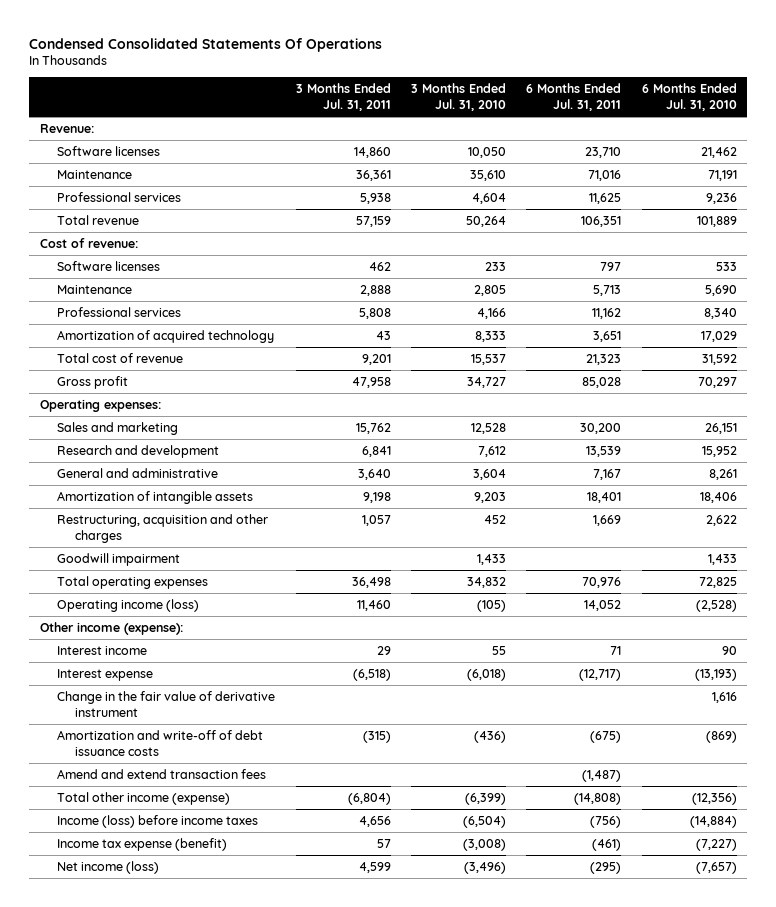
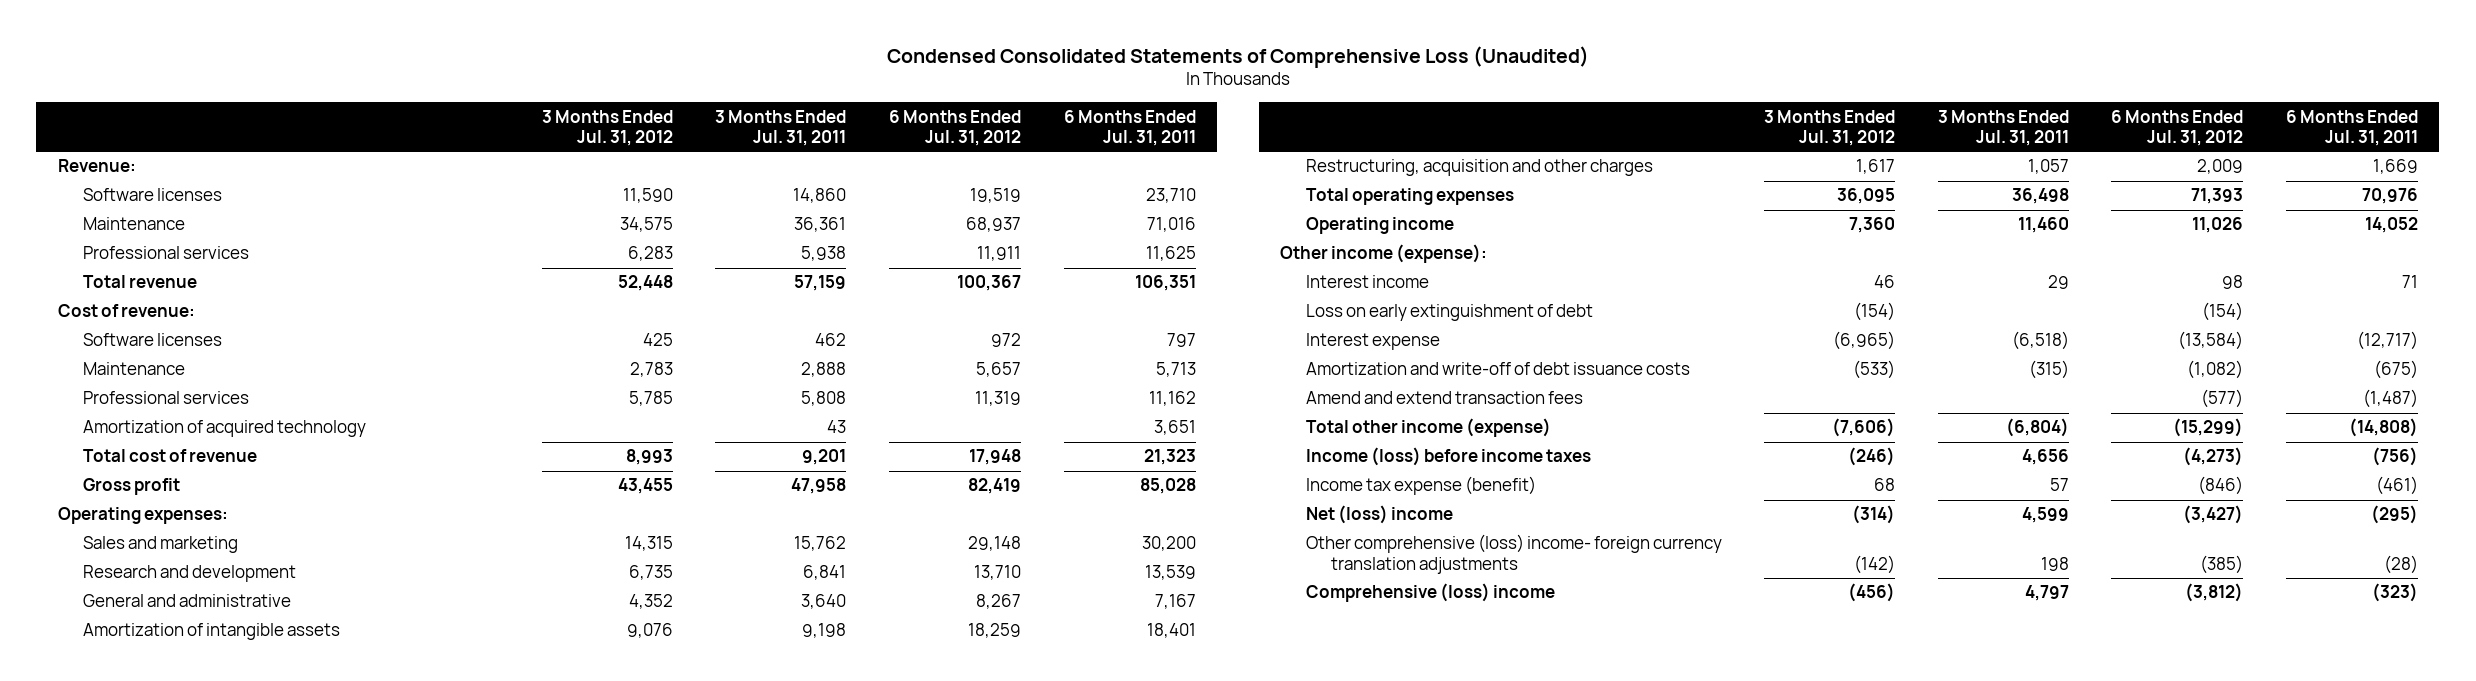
[29,37,383,52] Condensed Consolidated Statements Of Operations -> [886,45,1589,68] Condensed Consolidated Statements of Comprehensive Loss (Unaudited)
[410,83,506,112] 3 Months Ended Jul. 31, 2010 -> none
[641,83,737,112] 6 Months Ended Jul. 31, 2010 -> none
none -> [541,109,673,147] 3 Months Ended Jul. 31, 2012
none -> [888,109,1021,147] 6 Months Ended Jul. 31, 2012
[57,552,181,566] Goodwill impairment -> none
[57,598,200,612] Operating income (loss) -> [1305,217,1454,235] Operating income
none -> [1305,304,1593,322] Loss on early extinguishment of debt
[57,690,276,717] Change in the fair value of derivative instrument -> none
[57,860,160,874] Net income (loss) -> [1305,505,1453,525] Net (loss) income
none -> [1305,534,1722,574] Other comprehensive (loss) income- foreign currency translation adjustments
none -> [1305,583,1555,603] Comprehensive (loss) income

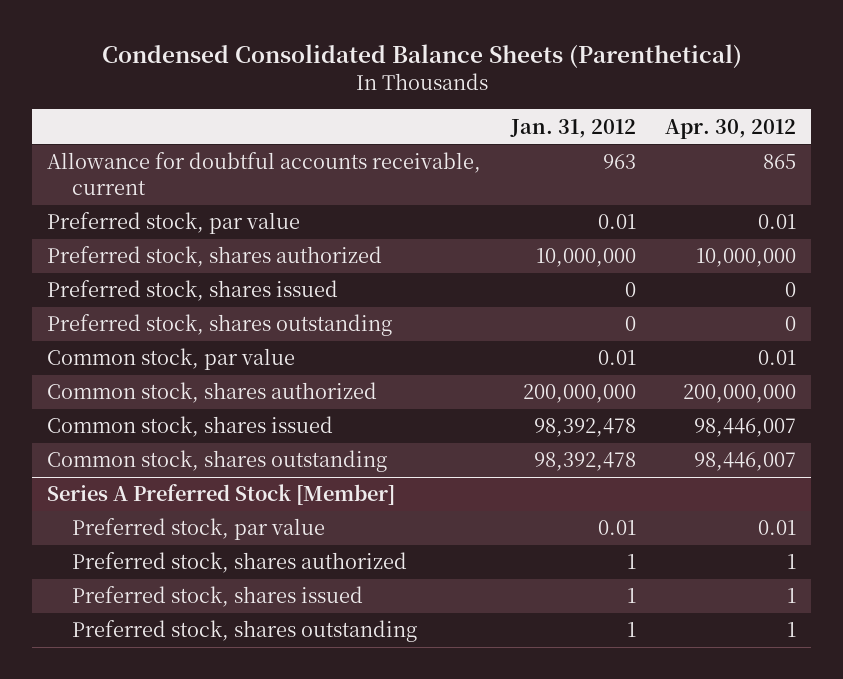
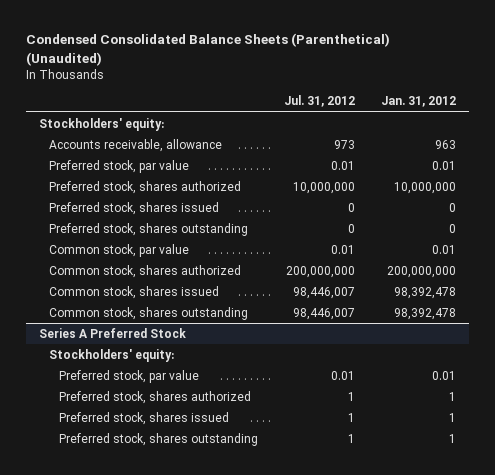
[101,43,742,68] Condensed Consolidated Balance Sheets (Parenthetical) -> [26,33,391,66] Condensed Consolidated Balance Sheets (Parenthetical) (Unaudited)
[665,118,797,139] Apr. 30, 2012 -> none
none -> [284,95,356,108] Jul. 31, 2012
none -> [39,117,165,131] Stockholders' equity:
[46,152,481,195] Allowance for doubtful accounts receivable, current -> [49,138,223,152] Accounts receivable, allowance
[46,484,395,506] Series A Preferred Stock [Member] -> [39,327,187,338] Series A Preferred Stock
none -> [49,348,175,362] Stockholders' equity:

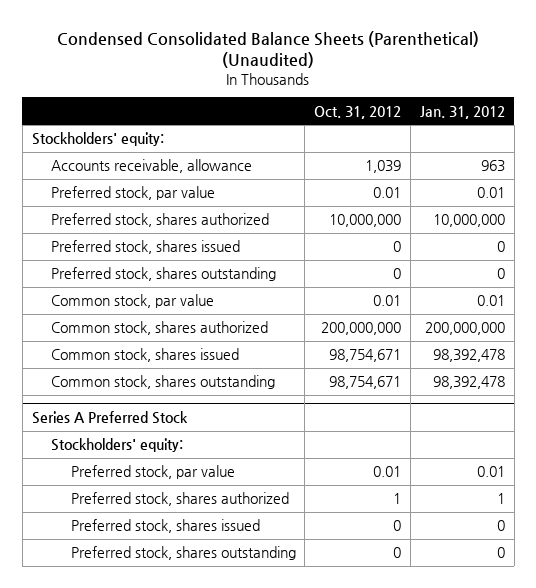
[284,95,356,108] Jul. 31, 2012 -> none
none -> [314,105,402,119] Oct. 31, 2012
[449,412,457,422] 1 -> [496,520,505,532] 0
[449,433,457,443] 1 -> [496,547,505,559] 0

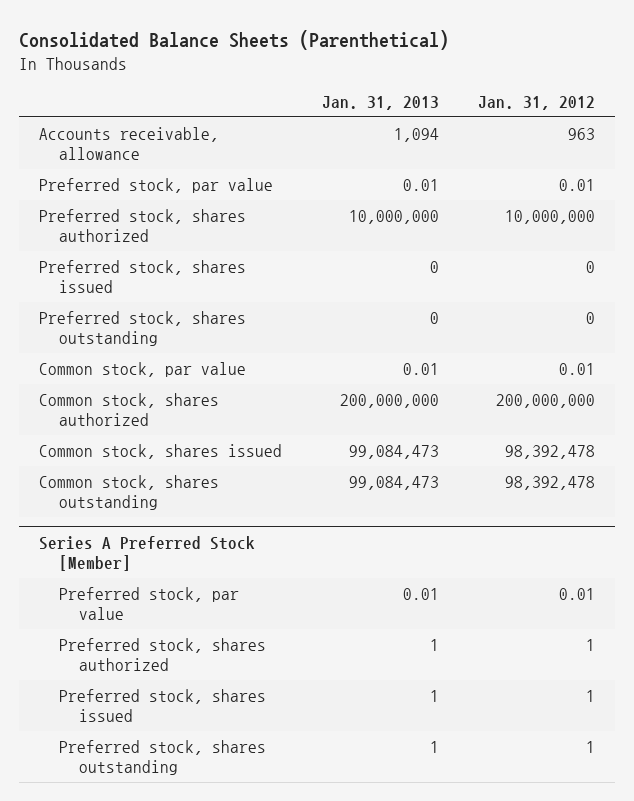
[57,30,480,68] Condensed Consolidated Balance Sheets (Parenthetical) (Unaudited) -> [19,29,450,50] Consolidated Balance Sheets (Parenthetical)
[314,105,402,119] Oct. 31, 2012 -> none
none -> [321,95,439,110] Jan. 31, 2013
[31,132,164,147] Stockholders' equity: -> none
[51,438,184,453] Stockholders' equity: -> none
[31,411,188,425] Series A Preferred Stock -> [38,535,255,571] Series A Preferred Stock [Member]
[496,520,505,532] 0 -> [586,689,596,702] 1
[496,547,505,559] 0 -> [586,740,596,753] 1

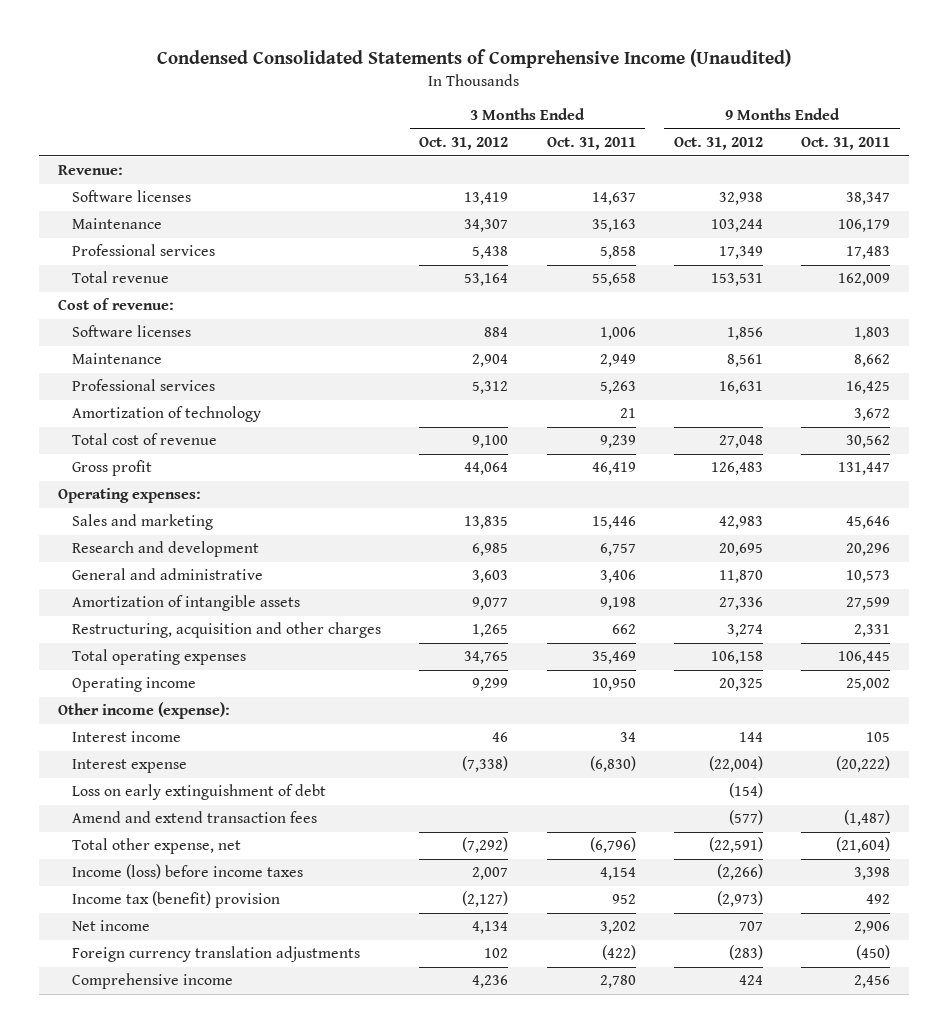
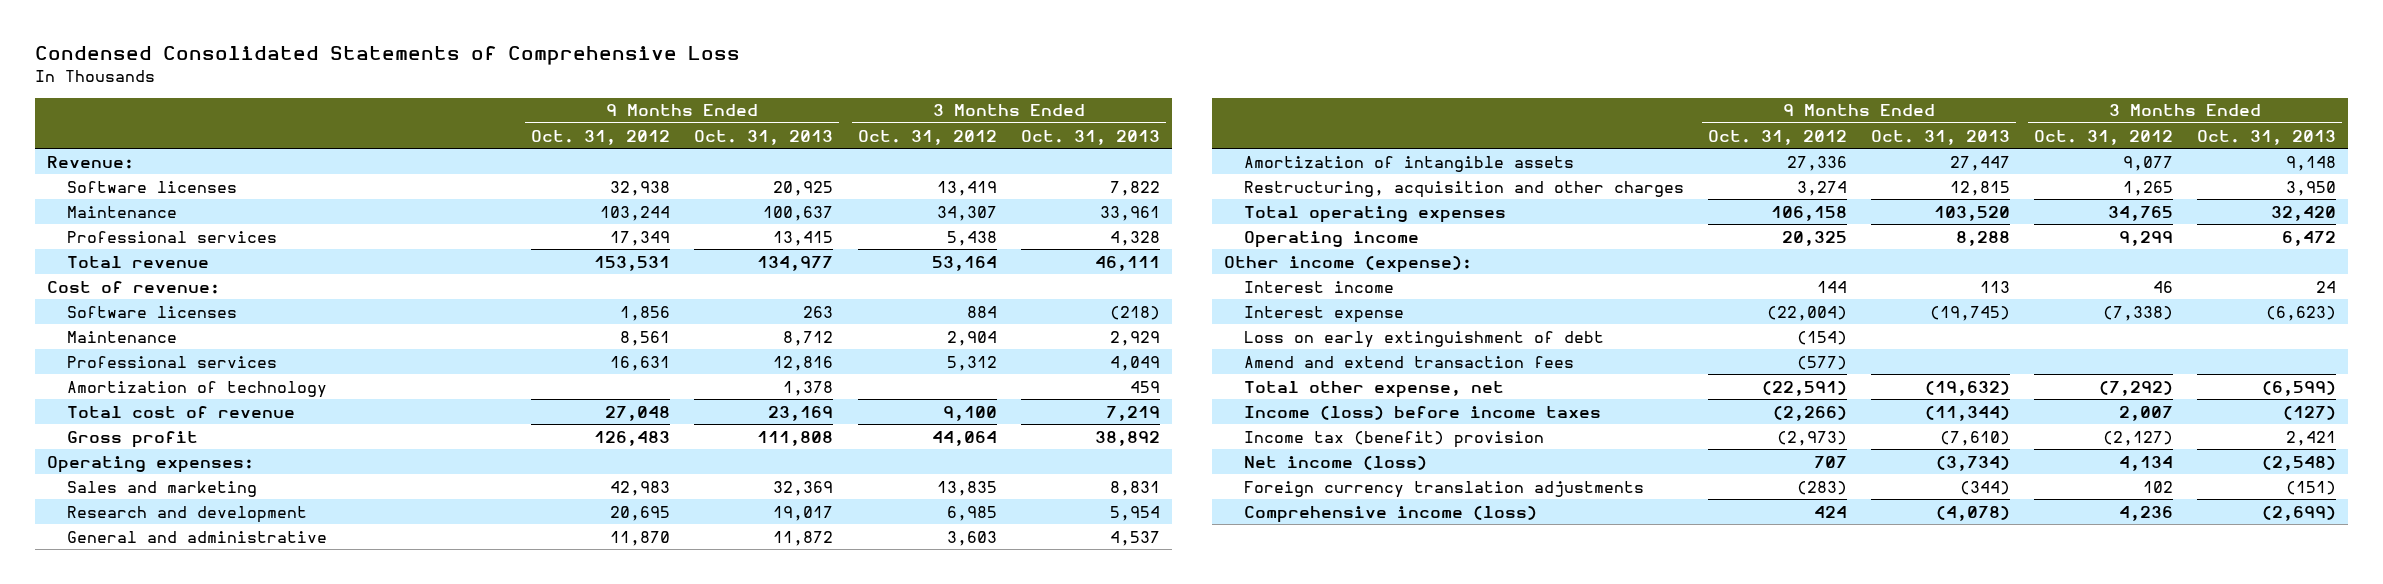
[157,48,792,68] Condensed Consolidated Statements of Comprehensive Income (Unaudited) -> [35,45,741,65] Condensed Consolidated Statements of Comprehensive Loss
[546,137,636,151] Oct. 31, 2011 -> none
[801,137,891,151] Oct. 31, 2011 -> none
none -> [694,129,834,145] Oct. 31, 2013
none -> [1020,129,1160,145] Oct. 31, 2013
[71,920,150,932] Net income -> [1243,455,1427,470] Net income (loss)
[71,973,233,990] Comprehensive income -> [1243,505,1537,523] Comprehensive income (loss)

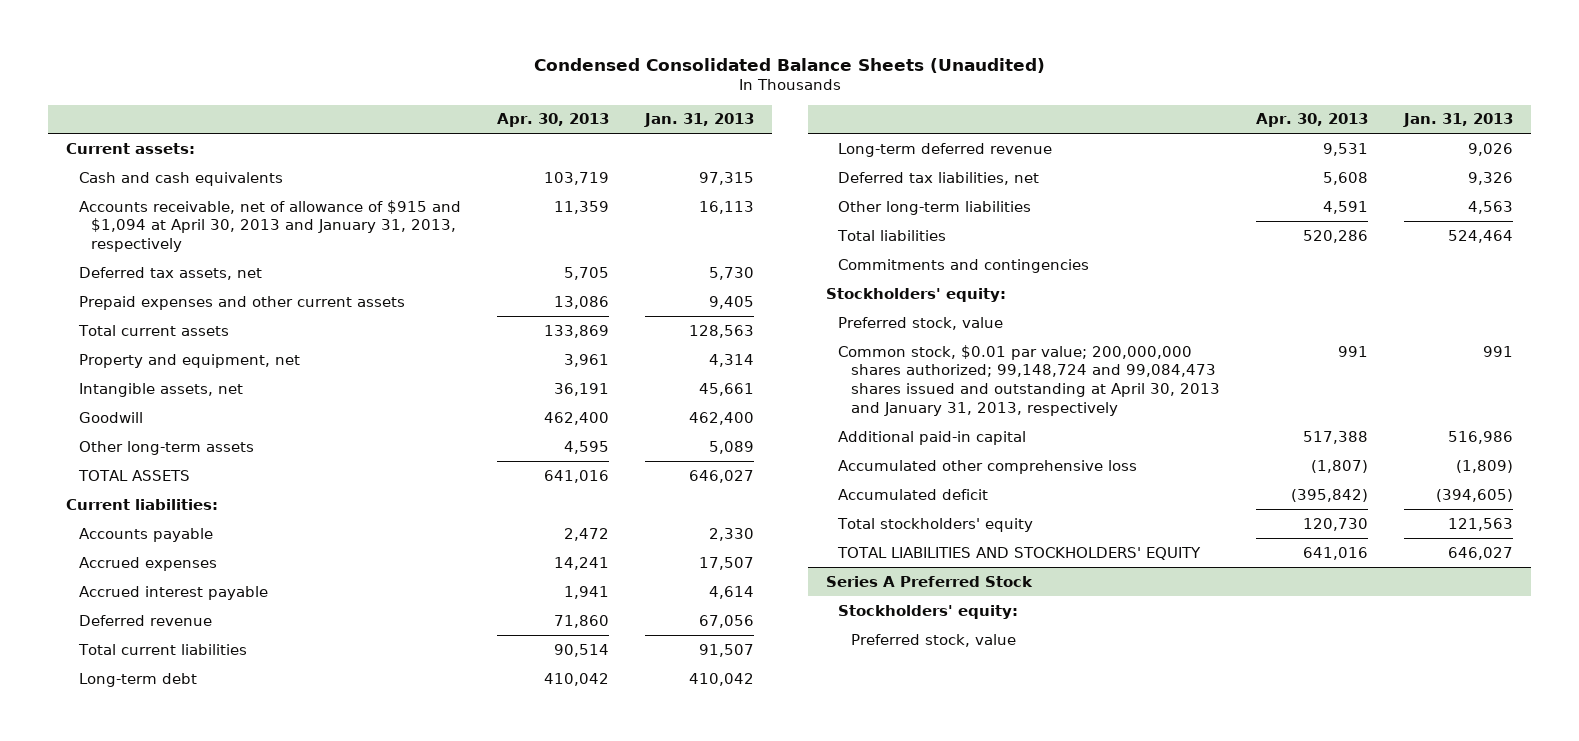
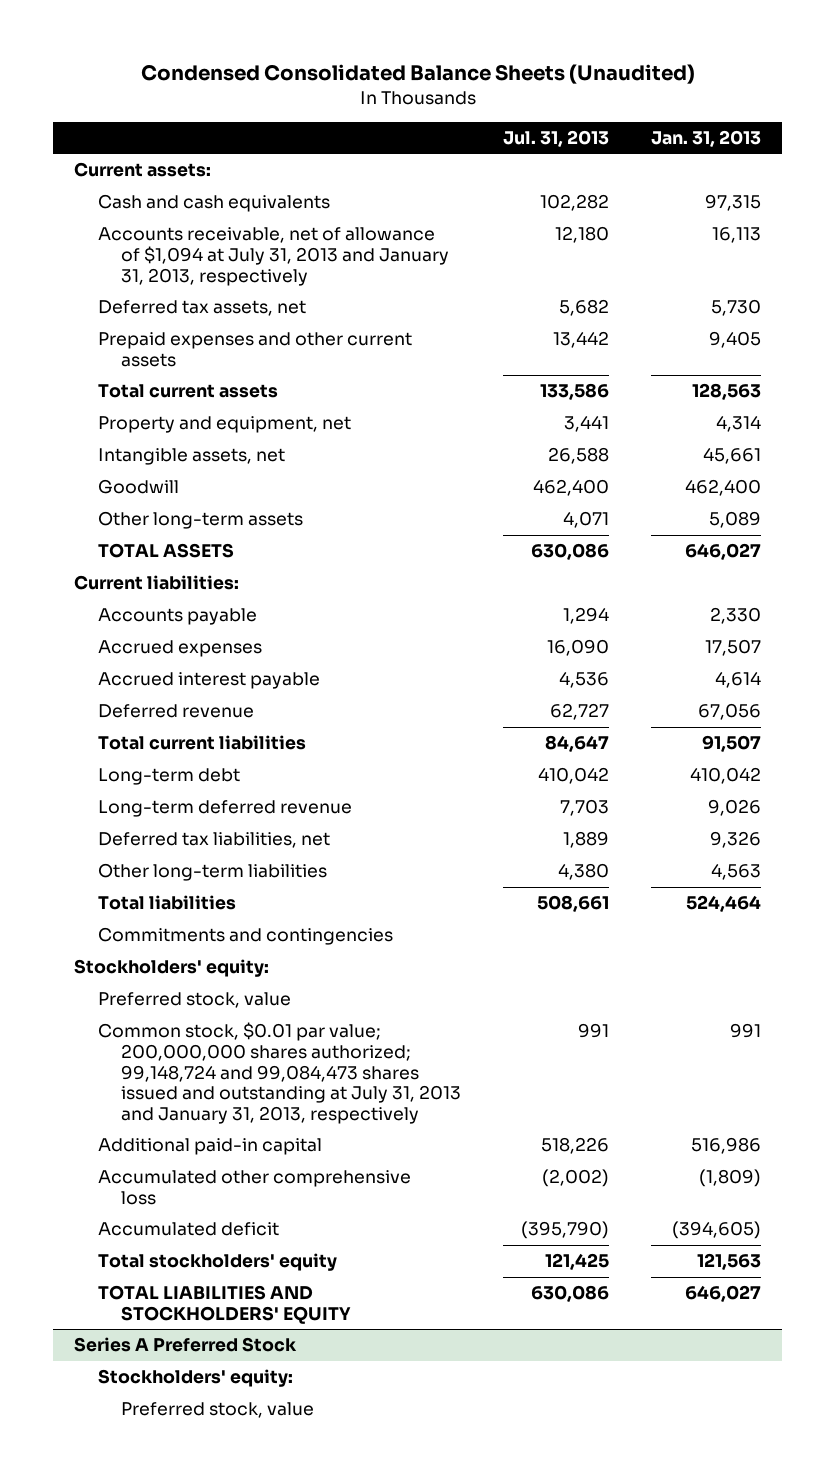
[496,113,609,128] Apr. 30, 2013 -> none
none -> [503,129,610,147] Jul. 31, 2013
[78,199,461,253] Accounts receivable, net of allowance of $915 and $1,094 at April 30, 2013 and January 31, 2013, respectively -> [97,227,450,286] Accounts receivable, net of allowance of $1,094 at July 31, 2013 and January 31, 2013, respectively
[838,344,1220,416] Common stock, $0.01 par value; 200,000,000 shares authorized; 99,148,724 and 99,084,473 shares issued and outstanding at April 30, 2013 and January 31, 2013, respectively -> [97,1022,462,1124] Common stock, $0.01 par value; 200,000,000 shares authorized; 99,148,724 and 99,084,473 shares issued and outstanding at July 31, 2013 and January 31, 2013, respectively

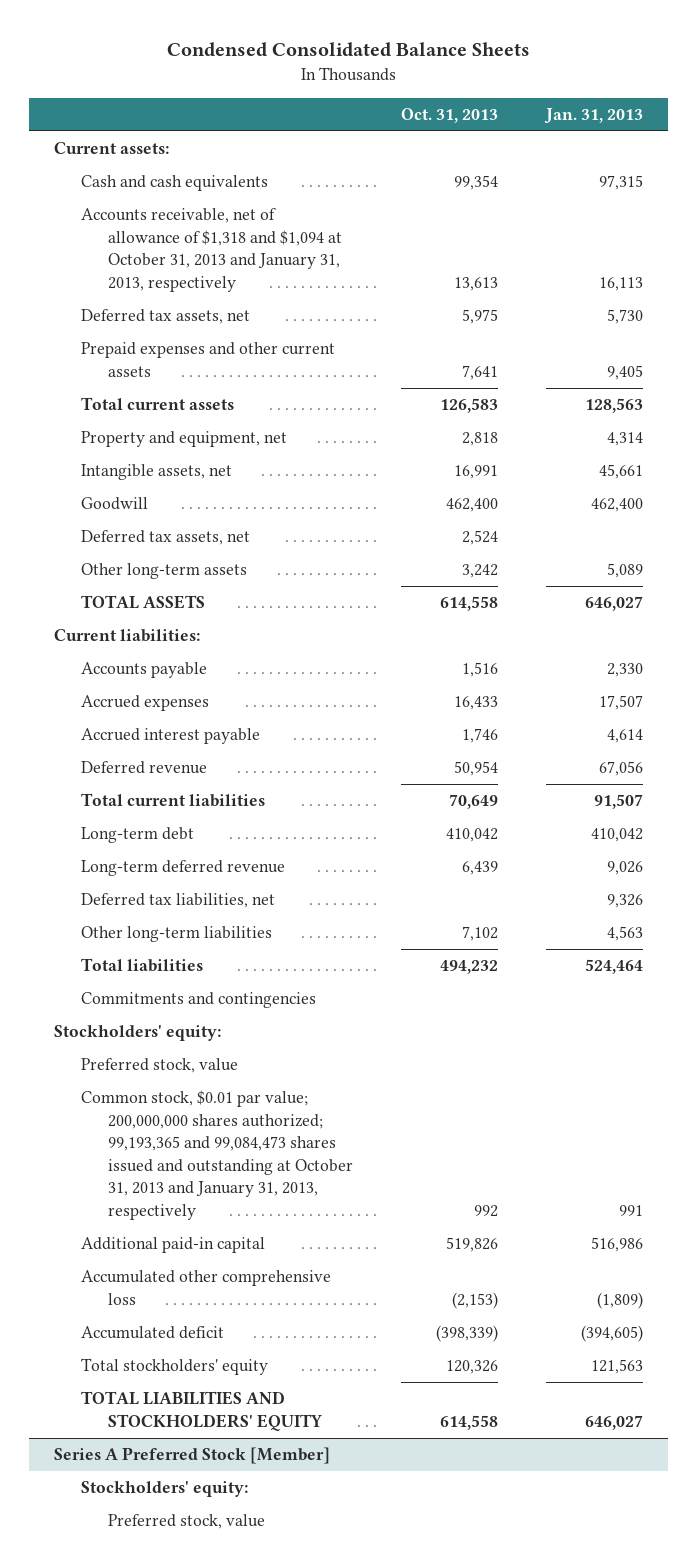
[140,64,695,85] Condensed Consolidated Balance Sheets (Unaudited) -> [166,42,530,58] Condensed Consolidated Balance Sheets
[503,129,610,147] Jul. 31, 2013 -> none
none -> [400,107,498,123] Oct. 31, 2013
[97,227,450,286] Accounts receivable, net of allowance of $1,094 at July 31, 2013 and January 31, 2013, respectively -> [80,208,342,292] Accounts receivable, net of allowance of $1,318 and $1,094 at October 31, 2013 and January 31, 2013, respectively
none -> [80,530,250,546] Deferred tax assets, net
[97,1022,462,1124] Common stock, $0.01 par value; 200,000,000 shares authorized; 99,148,724 and 99,084,473 shares issued and outstanding at July 31, 2013 and January 31, 2013, respectively -> [80,1090,353,1220] Common stock, $0.01 par value; 200,000,000 shares authorized; 99,193,365 and 99,084,473 shares issued and outstanding at October 31, 2013 and January 31, 2013, respectively
[73,1337,297,1353] Series A Preferred Stock -> [53,1447,330,1465] Series A Preferred Stock [Member]

